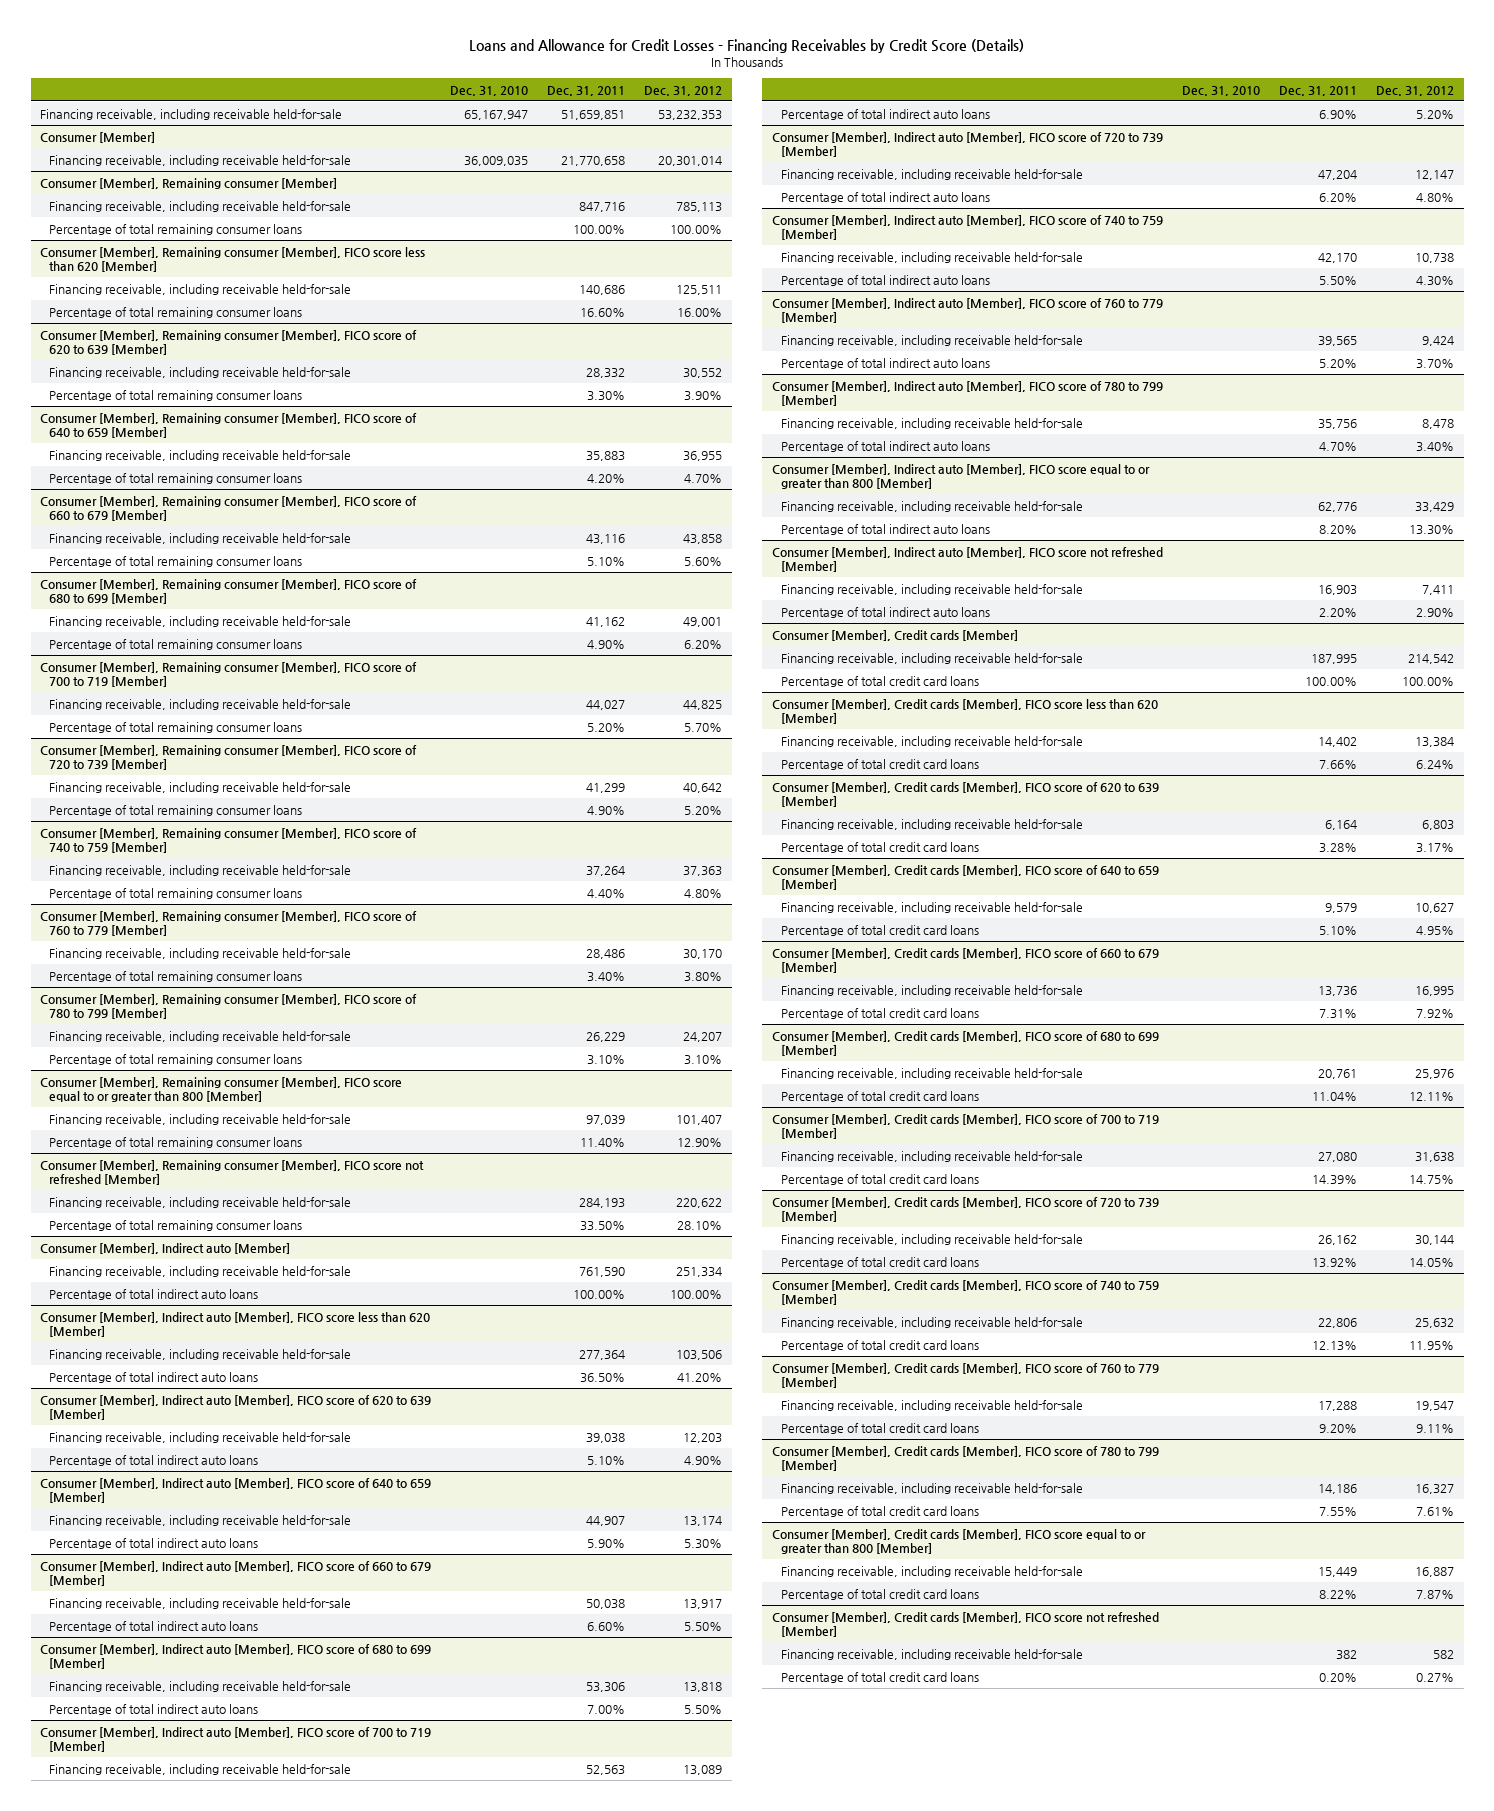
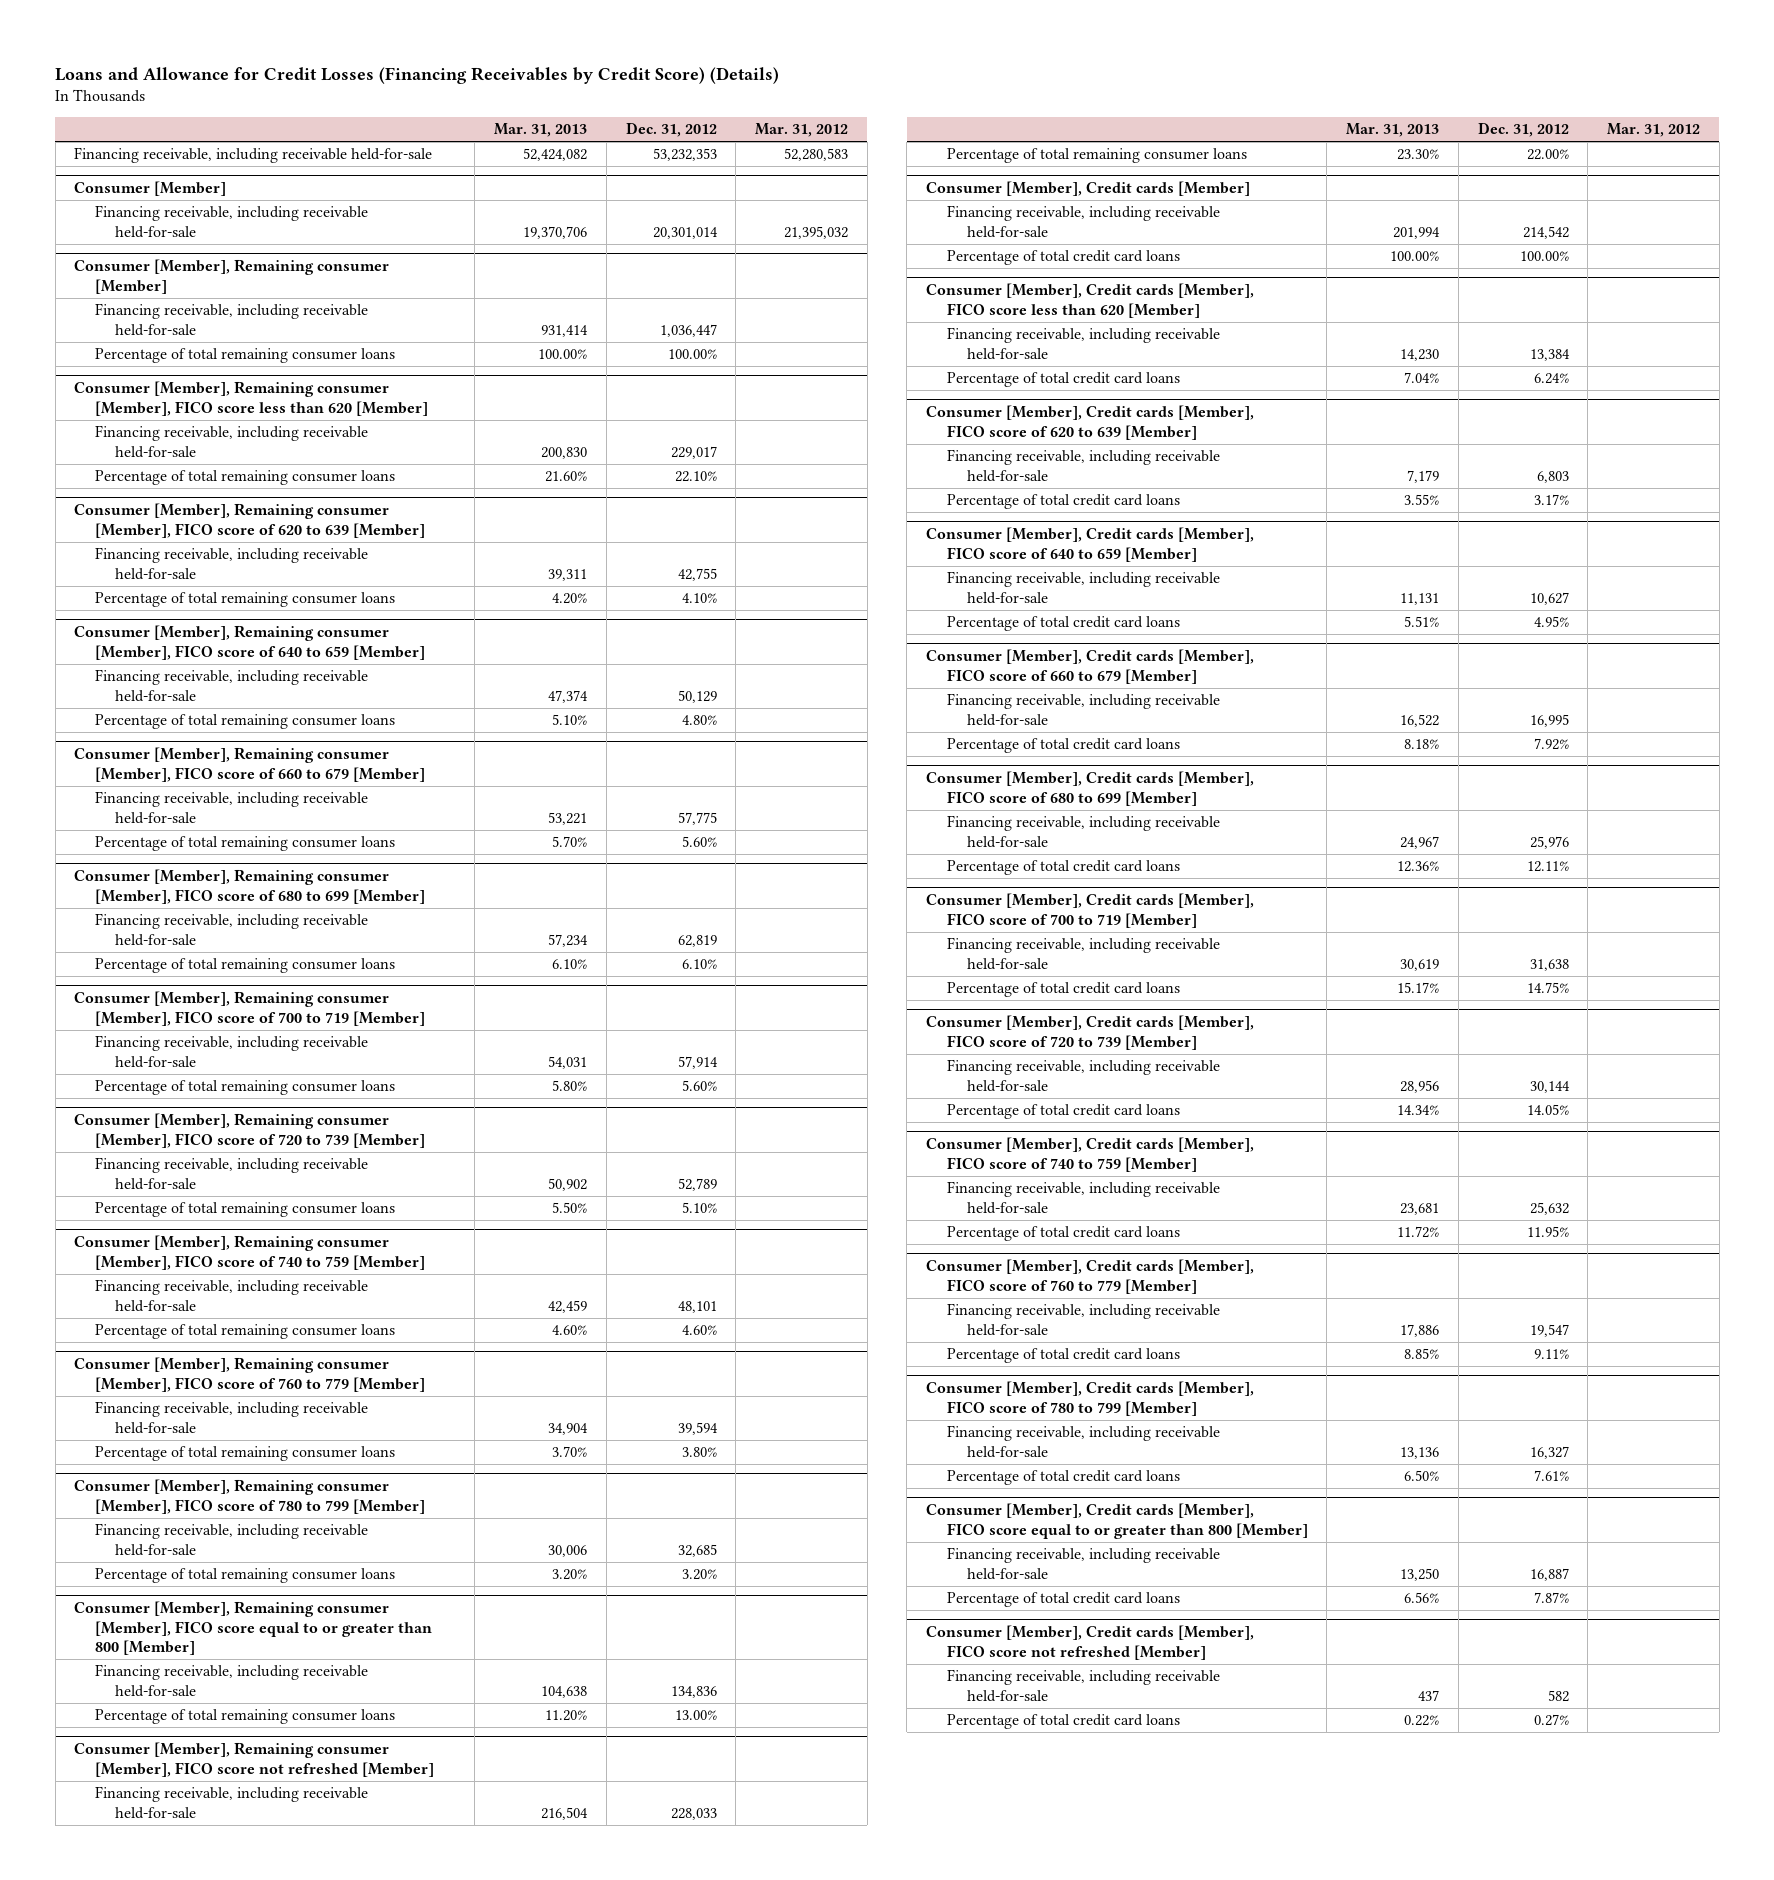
[469,38,1025,53] Loans and Allowance for Credit Losses - Financing Receivables by Credit Score (Details) -> [55,66,780,84] Loans and Allowance for Credit Losses (Financing Receivables by Credit Score) (Details)
[450,85,529,96] Dec. 31, 2010 -> none
[547,85,626,96] Dec. 31, 2011 -> none
none -> [494,123,588,138] Mar. 31, 2013
none -> [755,123,849,138] Mar. 31, 2012
[676,201,723,212] 785,113 -> [659,323,717,337] 1,036,447
[676,284,723,295] 125,511 -> [670,445,717,459] 229,017
[677,307,723,317] 16.00% -> [674,471,717,483] 22.10%
[683,367,723,378] 30,552 -> [677,567,717,581] 42,755
[684,390,723,401] 3.90% -> [681,593,717,604] 4.10%
[683,450,723,461] 36,955 -> [677,689,717,703] 50,129
[684,473,723,483] 4.70% -> [681,715,717,726] 4.80%
[683,533,723,544] 43,858 -> [677,811,717,825] 57,775
[683,616,723,627] 49,001 -> [677,934,717,947] 62,819
[684,639,723,649] 6.20% -> [681,959,717,970] 6.10%
[683,699,723,710] 44,825 -> [677,1055,718,1069] 57,914
[684,722,723,732] 5.70% -> [681,1080,717,1092] 5.60%
[683,782,723,793] 40,642 -> [677,1177,717,1191] 52,789
[684,805,723,815] 5.20% -> [681,1202,717,1214] 5.10%
[683,865,723,876] 37,363 -> [677,1300,717,1313] 48,101
[684,888,723,898] 4.80% -> [681,1325,717,1336] 4.60%
[683,948,723,959] 30,170 -> [677,1421,718,1435] 39,594
[683,1031,723,1042] 24,207 -> [677,1543,717,1557] 32,685
[684,1054,723,1065] 3.10% -> [681,1569,717,1581] 3.20%
[676,1114,723,1125] 101,407 -> [670,1685,717,1698] 134,836
[677,1137,723,1147] 12.90% -> [674,1710,717,1721] 13.00%
[40,1242,291,1254] Consumer [Member], Indirect auto [Member] -> none
[49,1265,352,1277] Financing receivable, including receivable held-for-sale -> none
[49,1288,259,1300] Percentage of total indirect auto loans -> none
[40,1311,431,1338] Consumer [Member], Indirect auto [Member], FICO score less than 620 [Member] -> none
[49,1348,352,1360] Financing receivable, including receivable held-for-sale -> none
[49,1371,259,1383] Percentage of total indirect auto loans -> none
[40,1394,432,1421] Consumer [Member], Indirect auto [Member], FICO score of 620 to 639 [Member] -> none
[49,1431,352,1443] Financing receivable, including receivable held-for-sale -> none
[49,1454,259,1466] Percentage of total indirect auto loans -> none
[40,1477,432,1504] Consumer [Member], Indirect auto [Member], FICO score of 640 to 659 [Member] -> none
[49,1514,352,1526] Financing receivable, including receivable held-for-sale -> none
[49,1537,259,1549] Percentage of total indirect auto loans -> none
[40,1560,432,1587] Consumer [Member], Indirect auto [Member], FICO score of 660 to 679 [Member] -> none
[49,1597,352,1609] Financing receivable, including receivable held-for-sale -> none
[49,1620,259,1632] Percentage of total indirect auto loans -> none
[40,1643,432,1670] Consumer [Member], Indirect auto [Member], FICO score of 680 to 699 [Member] -> none
[49,1680,352,1692] Financing receivable, including receivable held-for-sale -> none
[49,1703,259,1715] Percentage of total indirect auto loans -> none
[40,1726,432,1753] Consumer [Member], Indirect auto [Member], FICO score of 700 to 719 [Member] -> none
[49,1763,352,1775] Financing receivable, including receivable held-for-sale -> none
[780,108,990,120] Percentage of total indirect auto loans -> none
[771,131,1163,158] Consumer [Member], Indirect auto [Member], FICO score of 720 to 739 [Member] -> none
[780,168,1083,180] Financing receivable, including receivable held-for-sale -> none
[780,191,990,203] Percentage of total indirect auto loans -> none
[771,214,1163,241] Consumer [Member], Indirect auto [Member], FICO score of 740 to 759 [Member] -> none
[780,251,1083,263] Financing receivable, including receivable held-for-sale -> none
[780,274,990,286] Percentage of total indirect auto loans -> none
[771,297,1163,324] Consumer [Member], Indirect auto [Member], FICO score of 760 to 779 [Member] -> none
[780,334,1083,346] Financing receivable, including receivable held-for-sale -> none
[780,357,990,369] Percentage of total indirect auto loans -> none
[771,380,1163,407] Consumer [Member], Indirect auto [Member], FICO score of 780 to 799 [Member] -> none
[780,417,1083,429] Financing receivable, including receivable held-for-sale -> none
[780,440,990,452] Percentage of total indirect auto loans -> none
[771,463,1150,490] Consumer [Member], Indirect auto [Member], FICO score equal to or greater than 800 [Member] -> none
[780,500,1083,512] Financing receivable, including receivable held-for-sale -> none
[780,523,990,535] Percentage of total indirect auto loans -> none
[771,546,1163,573] Consumer [Member], Indirect auto [Member], FICO score not refreshed [Member] -> none
[780,583,1083,595] Financing receivable, including receivable held-for-sale -> none
[780,606,990,618] Percentage of total indirect auto loans -> none
[676,1197,723,1208] 220,622 -> [670,1807,717,1820] 228,033
[677,1220,723,1230] 28.10% -> [1526,149,1569,161] 22.00%

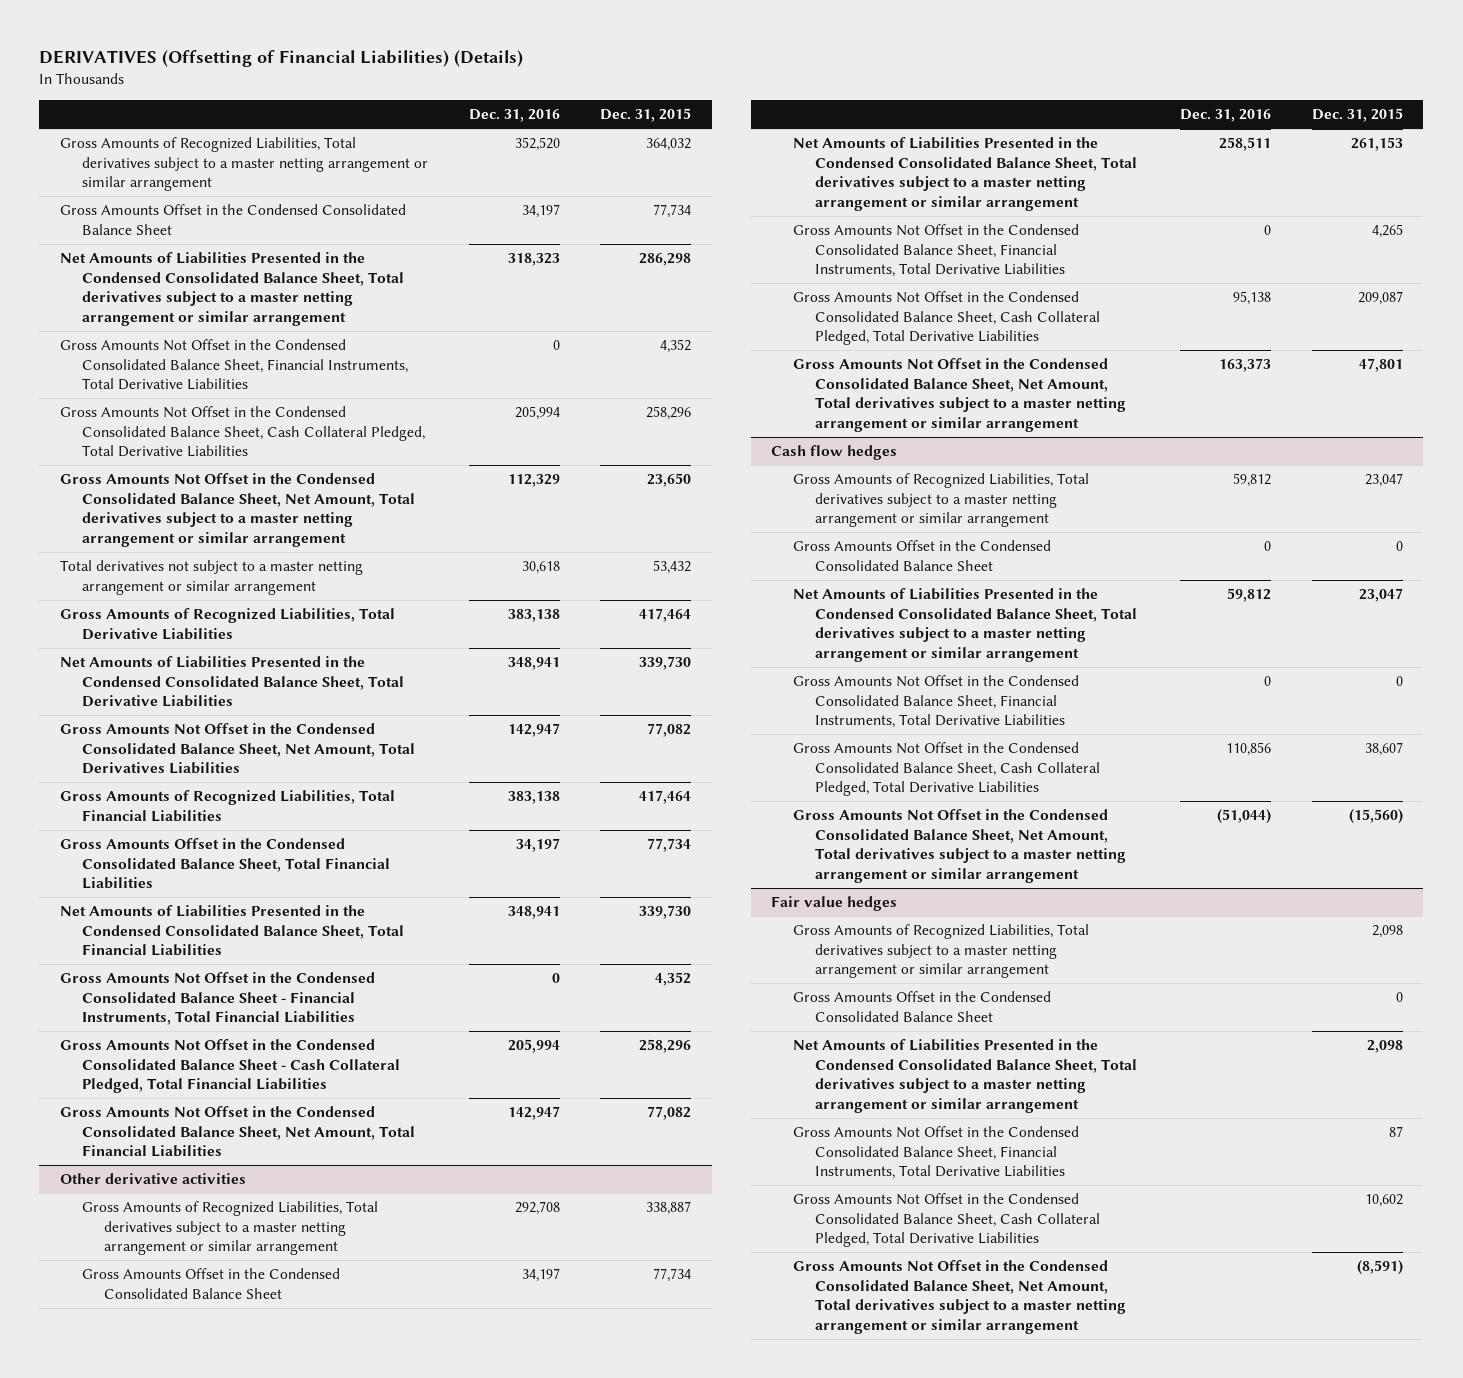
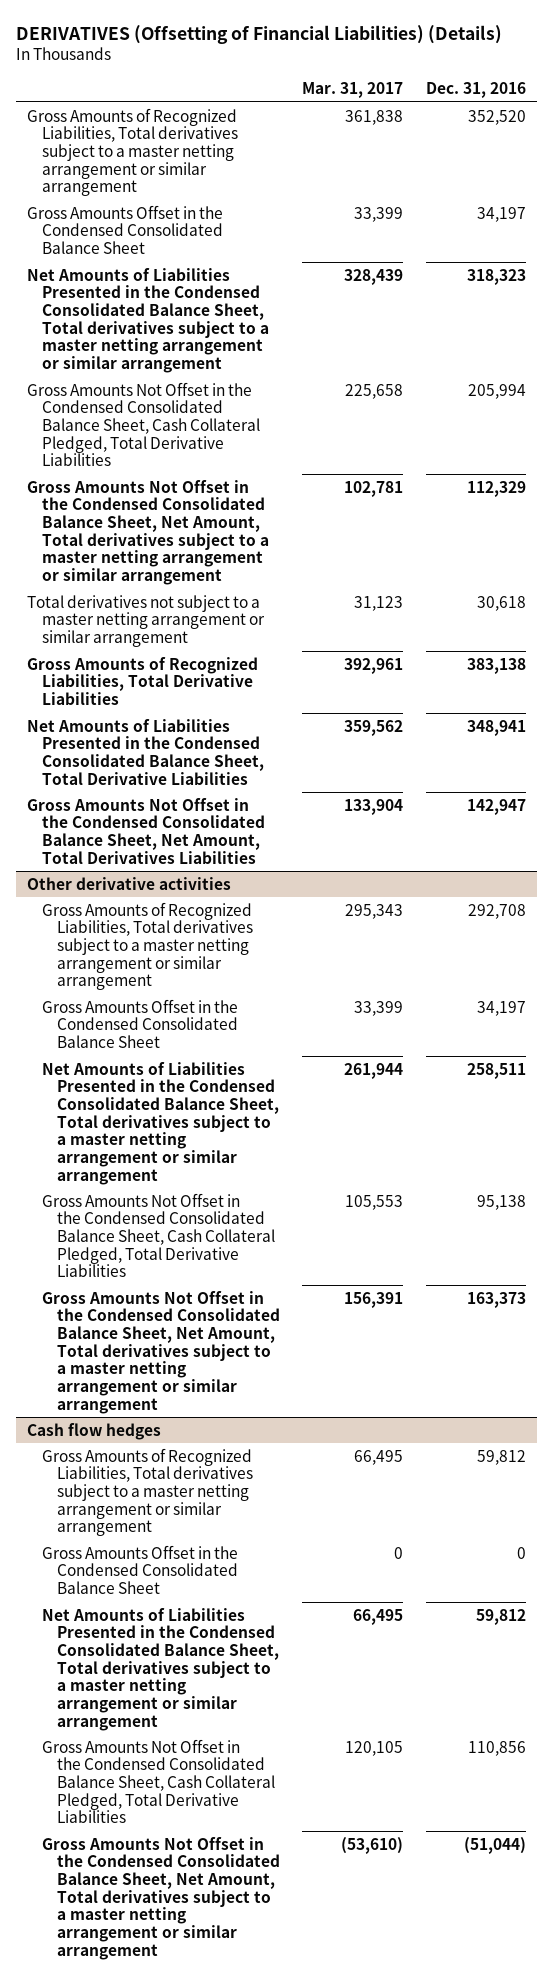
[600,108,692,123] Dec. 31, 2015 -> none
none -> [302,82,404,99] Mar. 31, 2017
[59,339,408,391] Gross Amounts Not Offset in the Condensed Consolidated Balance Sheet, Financial Instruments, Total Derivative Liabilities -> none
[59,790,395,822] Gross Amounts of Recognized Liabilities, Total Financial Liabilities -> none
[59,838,390,890] Gross Amounts Offset in the Condensed Consolidated Balance Sheet, Total Financial Liabilities -> none
[59,905,404,957] Net Amounts of Liabilities Presented in the Condensed Consolidated Balance Sheet, Total Financial Liabilities -> none
[59,972,375,1026] Gross Amounts Not Offset in the Condensed Consolidated Balance Sheet - Financial Instruments, Total Financial Liabilities -> none
[59,1039,400,1094] Gross Amounts Not Offset in the Condensed Consolidated Balance Sheet - Cash Collateral Pledged, Total Financial Liabilities -> none
[59,1106,415,1158] Gross Amounts Not Offset in the Condensed Consolidated Balance Sheet, Net Amount, Total Financial Liabilities -> none
[793,224,1080,278] Gross Amounts Not Offset in the Condensed Consolidated Balance Sheet, Financial Instruments, Total Derivative Liabilities -> none
[793,675,1080,729] Gross Amounts Not Offset in the Condensed Consolidated Balance Sheet, Financial Instruments, Total Derivative Liabilities -> none
[771,896,898,912] Fair value hedges -> none
[793,924,1090,979] Gross Amounts of Recognized Liabilities, Total derivatives subject to a master netting arrangement or similar arrangement -> none
[793,991,1052,1022] Gross Amounts Offset in the Condensed Consolidated Balance Sheet -> none
[793,1039,1137,1113] Net Amounts of Liabilities Presented in the Condensed Consolidated Balance Sheet, Total derivatives subject to a master netting arrangement or similar arrangement -> none
[793,1126,1080,1180] Gross Amounts Not Offset in the Condensed Consolidated Balance Sheet, Financial Instruments, Total Derivative Liabilities -> none
[793,1193,1100,1248] Gross Amounts Not Offset in the Condensed Consolidated Balance Sheet, Cash Collateral Pledged, Total Derivative Liabilities -> none
[793,1260,1126,1334] Gross Amounts Not Offset in the Condensed Consolidated Balance Sheet, Net Amount, Total derivatives subject to a master netting arrangement or similar arrangement -> none

